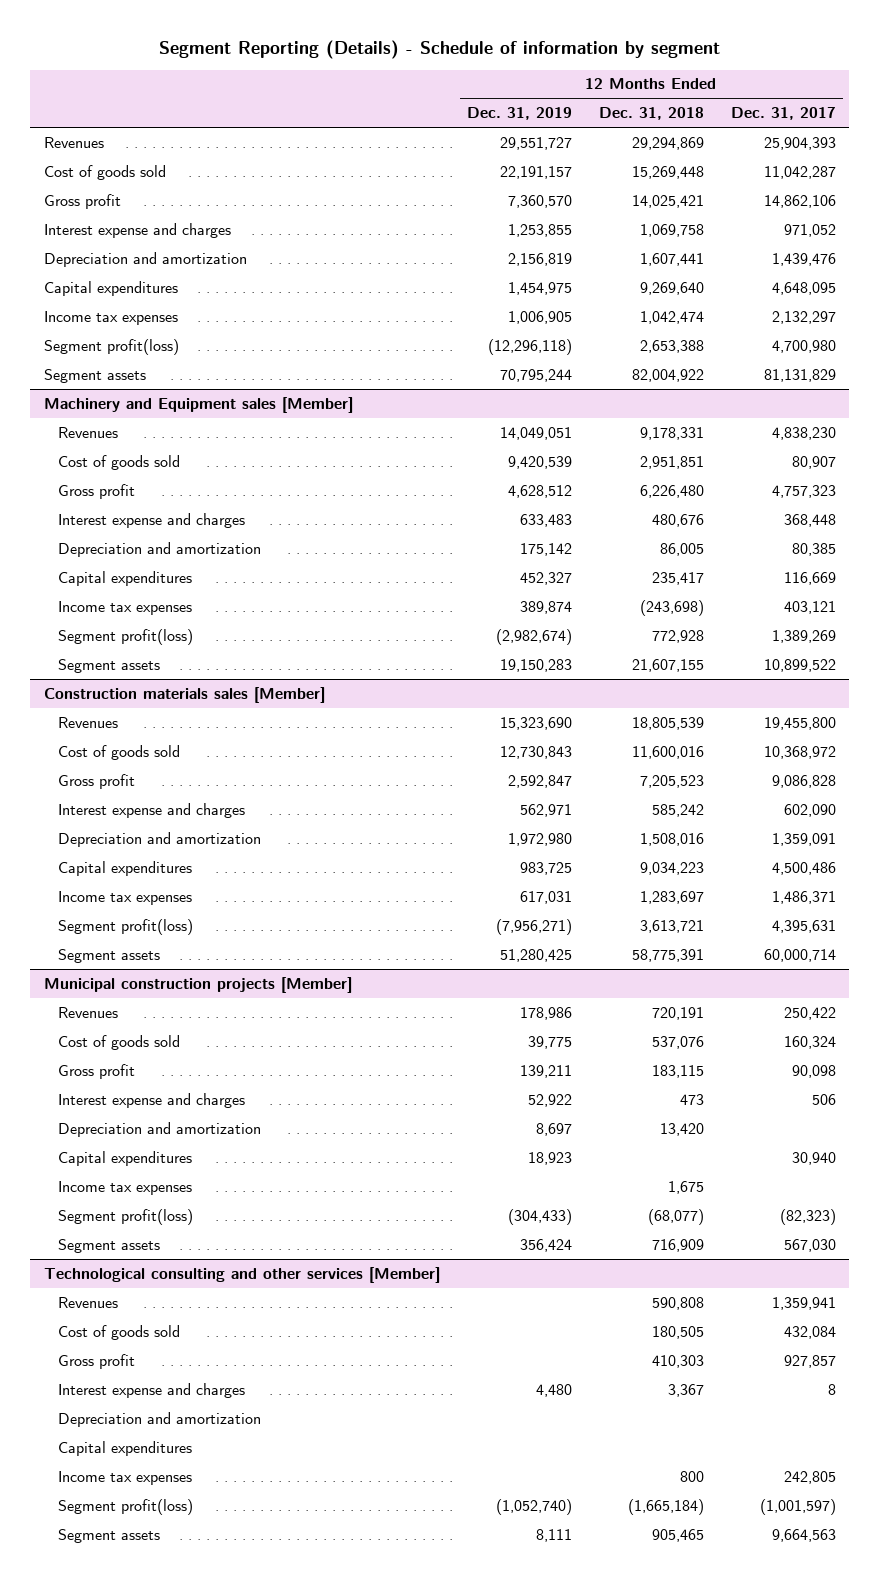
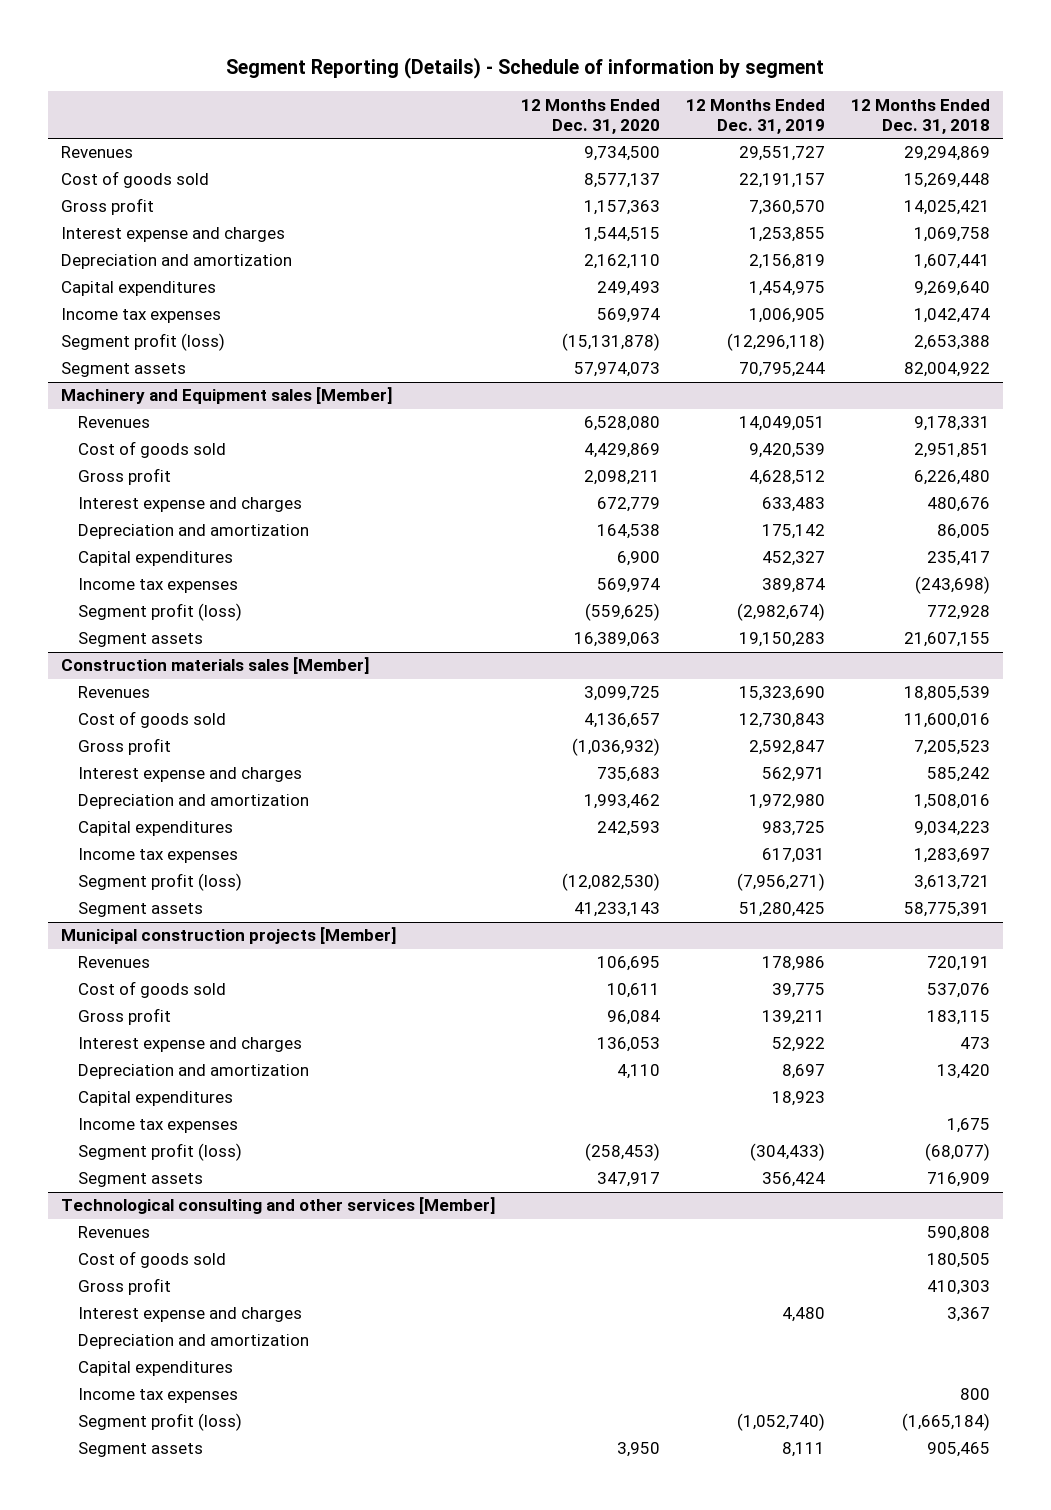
[730,107,836,121] Dec. 31, 2017 -> none
none -> [520,98,660,134] 12 Months Ended Dec. 31, 2020
[43,338,179,355] Segment profit(loss) -> [61,333,226,352] Segment profit (loss)
[57,628,193,645] Segment profit(loss) -> [78,603,243,622] Segment profit (loss)
[57,918,193,935] Segment profit(loss) -> [78,873,243,892] Segment profit (loss)
[57,1208,193,1225] Segment profit(loss) -> [78,1143,243,1162] Segment profit (loss)
[57,1498,193,1515] Segment profit(loss) -> [78,1413,243,1432] Segment profit (loss)

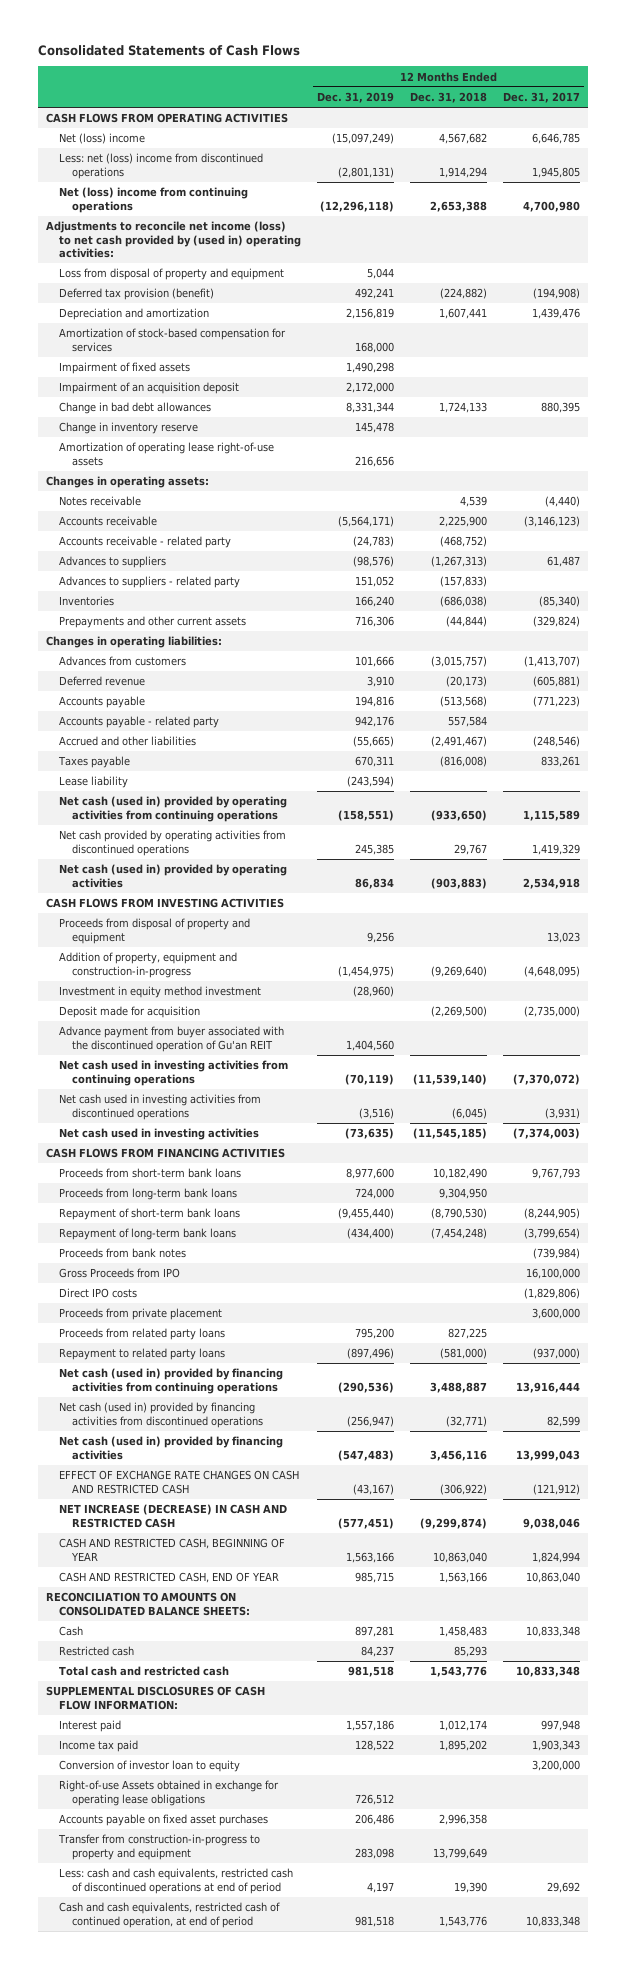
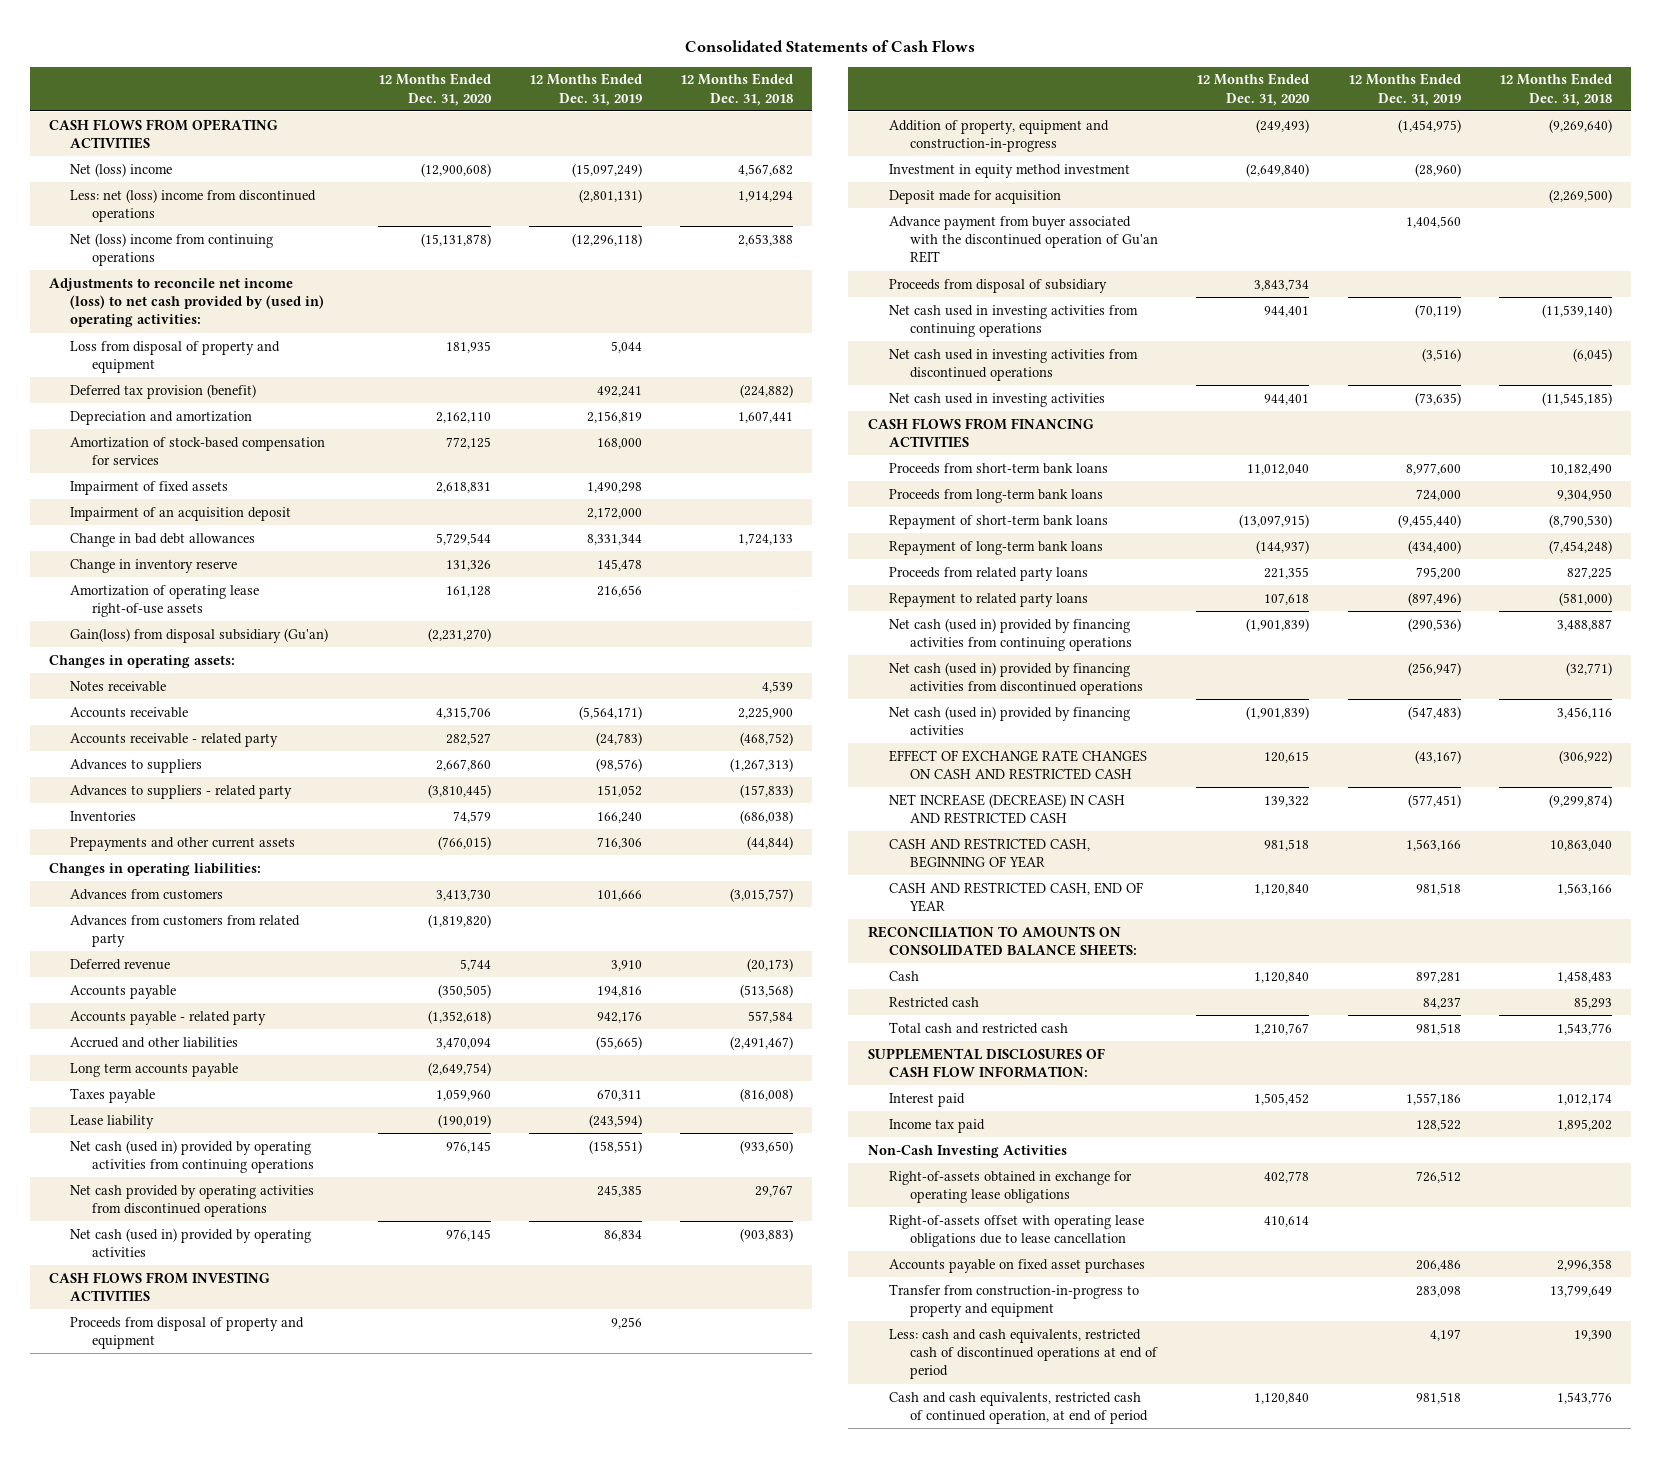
[502,91,580,103] Dec. 31, 2017 -> none
none -> [377,73,492,106] 12 Months Ended Dec. 31, 2020
none -> [70,627,329,643] Gain(loss) from disposal subsidiary (Gu'an)
none -> [70,914,301,948] Advances from customers from related party
none -> [70,1062,239,1077] Long term accounts payable
none -> [888,278,1107,293] Proceeds from disposal of subsidiary
[59,1248,187,1259] Proceeds from bank notes -> none
[59,1268,181,1279] Gross Proceeds from IPO -> none
[59,1288,138,1299] Direct IPO costs -> none
[59,1308,223,1321] Proceeds from private placement -> none
[355,1572,395,1584] 985,715 -> [1415,882,1461,895] 981,518
[59,1760,241,1773] Conversion of investor loan to equity -> none
none -> [867,1144,1067,1158] Non-Cash Investing Activities
[59,1780,280,1806] Right-of-use Assets obtained in exchange for operating lease obligations -> [888,1170,1132,1204] Right-of-assets obtained in exchange for operating lease obligations
none -> [888,1214,1144,1248] Right-of-assets offset with operating lease obligations due to lease cancellation

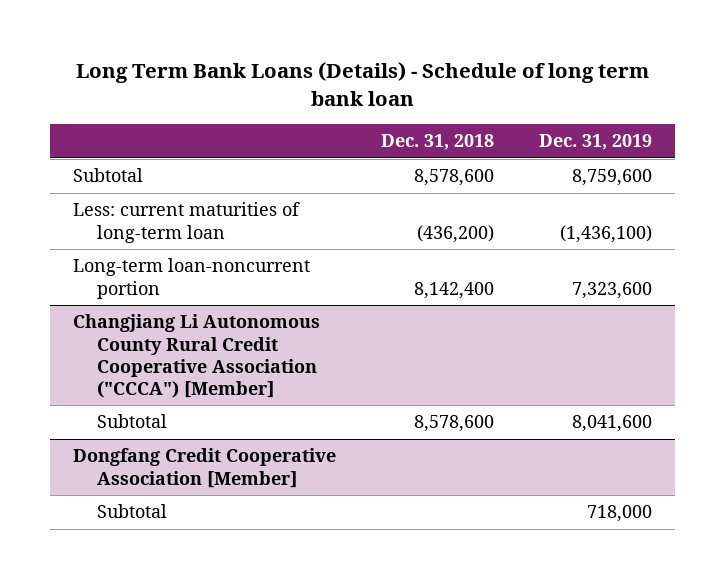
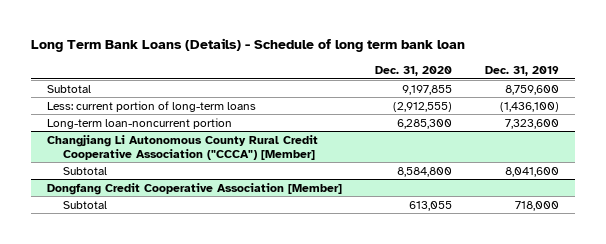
[381,134,495,151] Dec. 31, 2018 -> none
none -> [375,65,453,76] Dec. 31, 2020
[73,202,301,243] Less: current maturities of long-term loan -> [47,100,257,112] Less: current portion of long-term loans

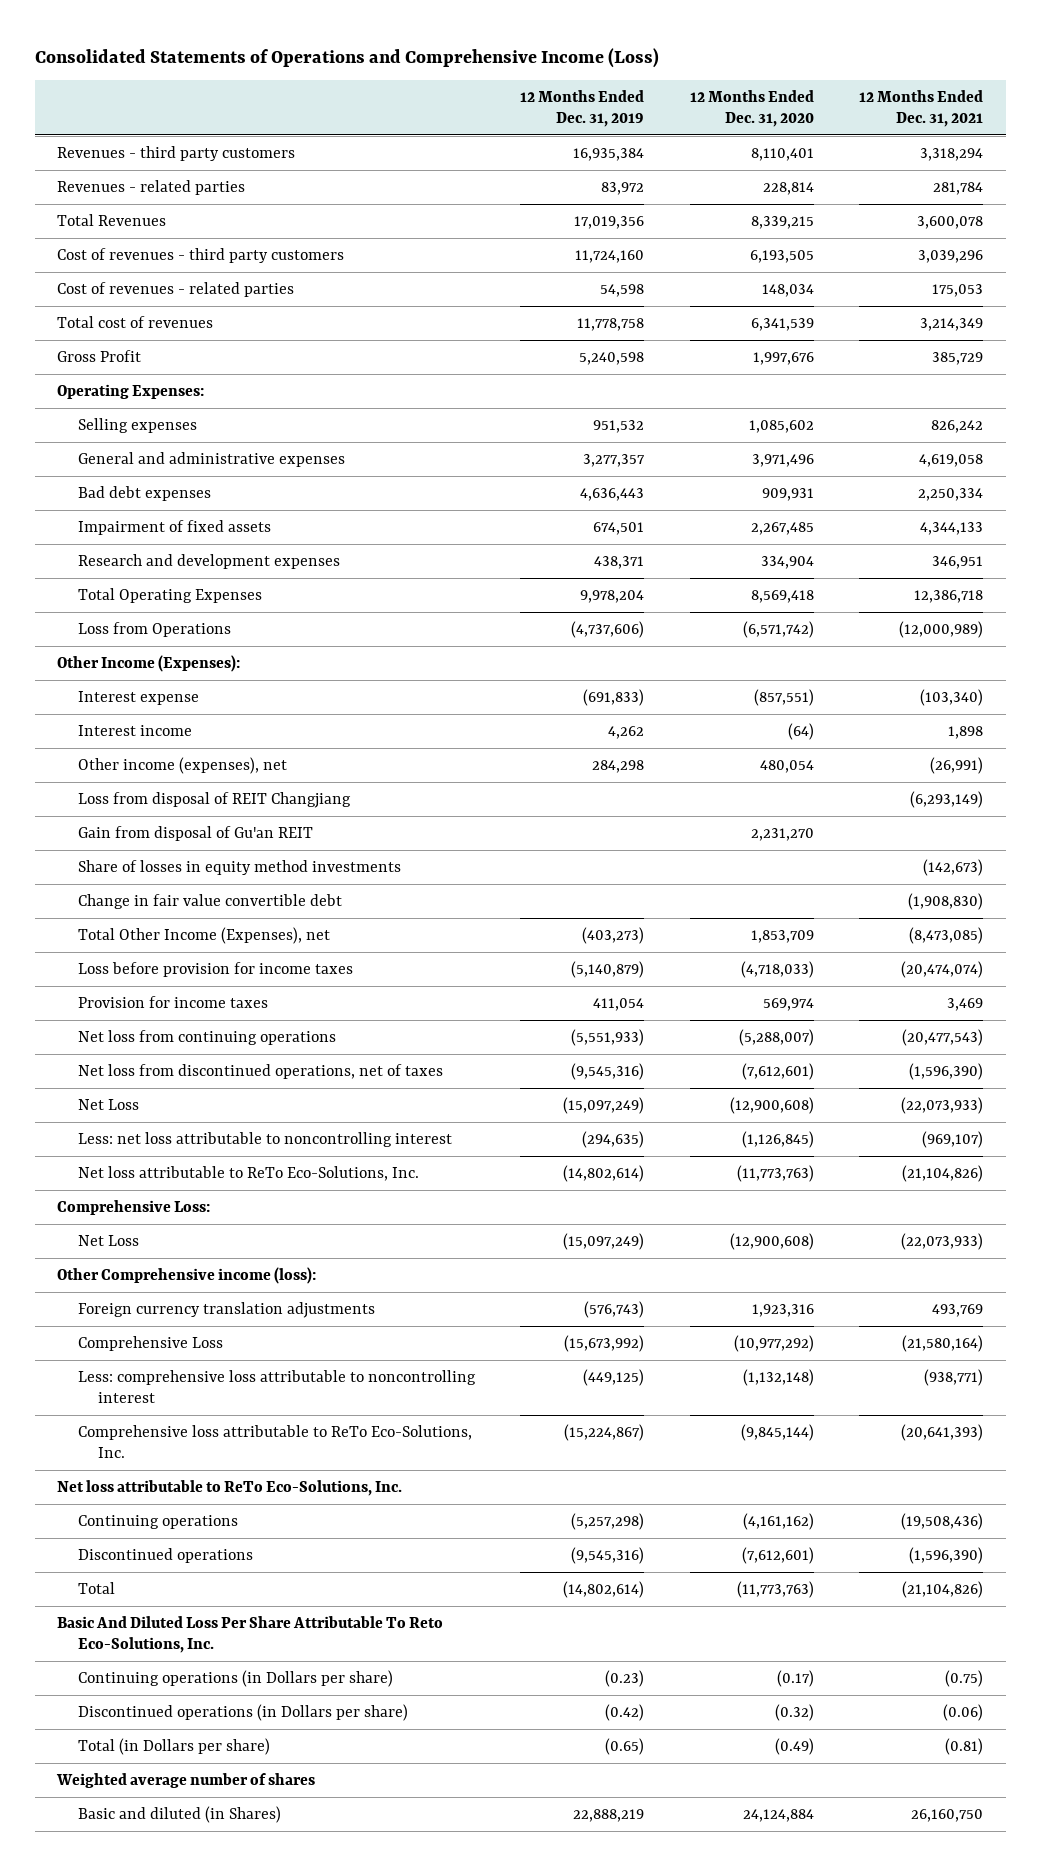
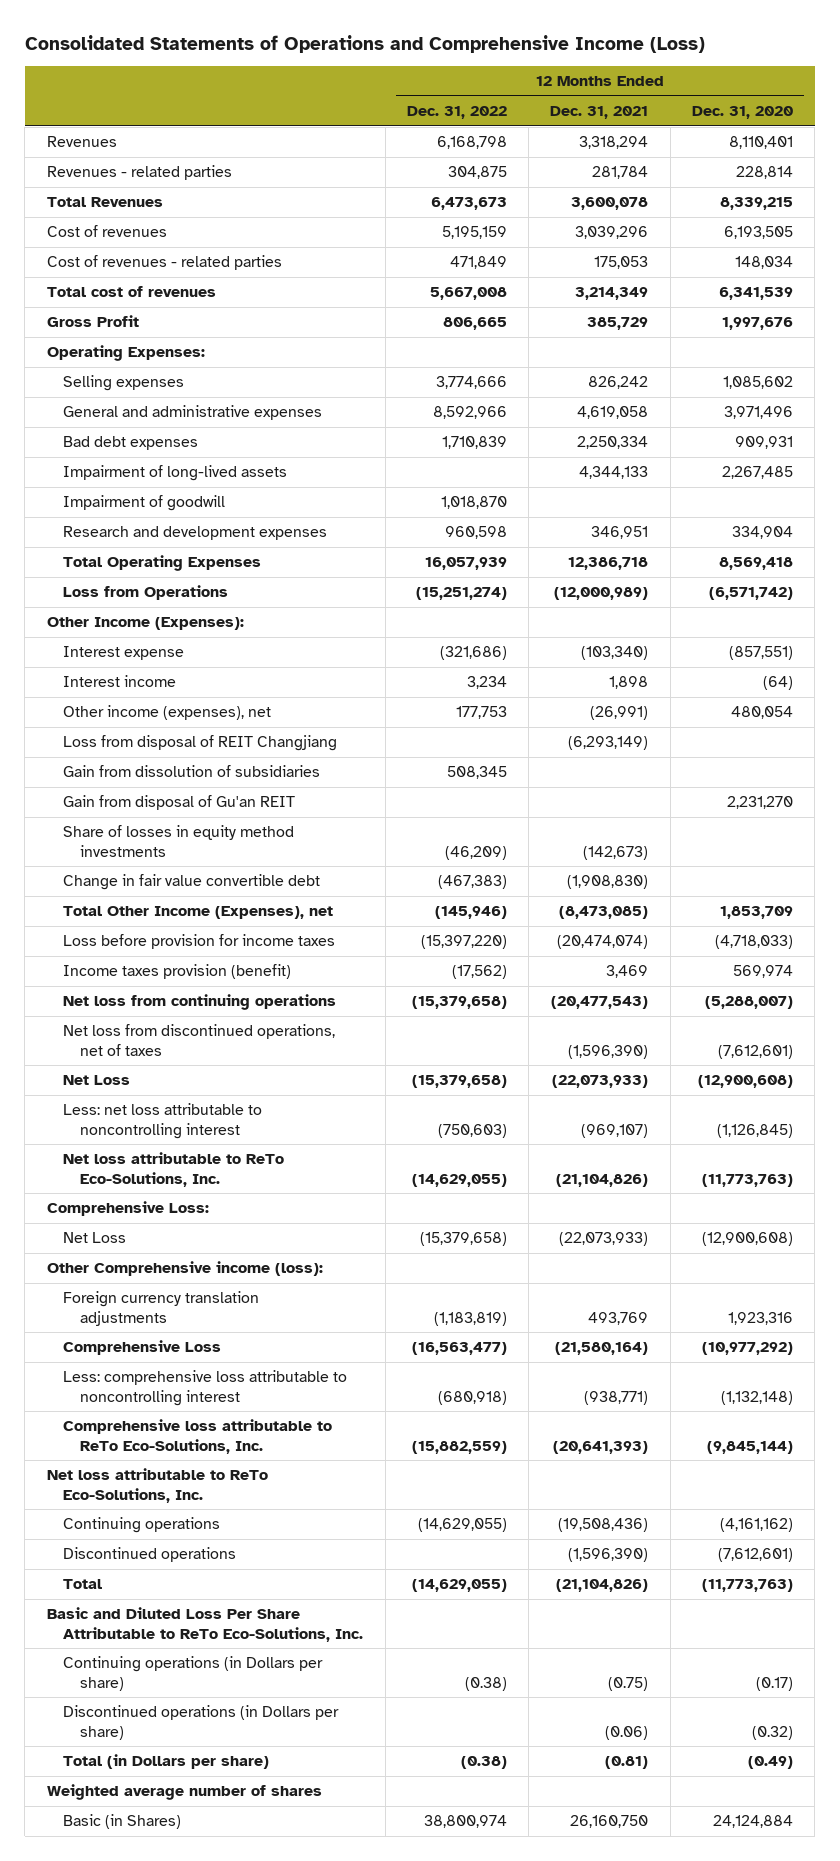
[520,90,645,128] 12 Months Ended Dec. 31, 2019 -> none
none -> [406,106,507,120] Dec. 31, 2022
[57,145,296,161] Revenues - third party customers -> [46,136,117,148] Revenues
[57,247,345,263] Cost of revenues - third party customers -> [46,225,167,238] Cost of revenues
[77,519,271,535] Impairment of fixed assets -> [63,465,288,482] Impairment of long-lived assets
none -> [63,495,226,512] Impairment of goodwill
none -> [63,765,321,778] Gain from dissolution of subsidiaries
[77,995,268,1008] Provision for income taxes -> [63,964,292,980] Income taxes provision (benefit)
[57,1615,444,1653] Basic And Diluted Loss Per Share Attributable To Reto Eco-Solutions, Inc. -> [46,1607,364,1642] Basic and Diluted Loss Per Share Attributable to ReTo Eco-Solutions, Inc.
[77,1805,281,1823] Basic and diluted (in Shares) -> [63,1814,182,1830] Basic (in Shares)

